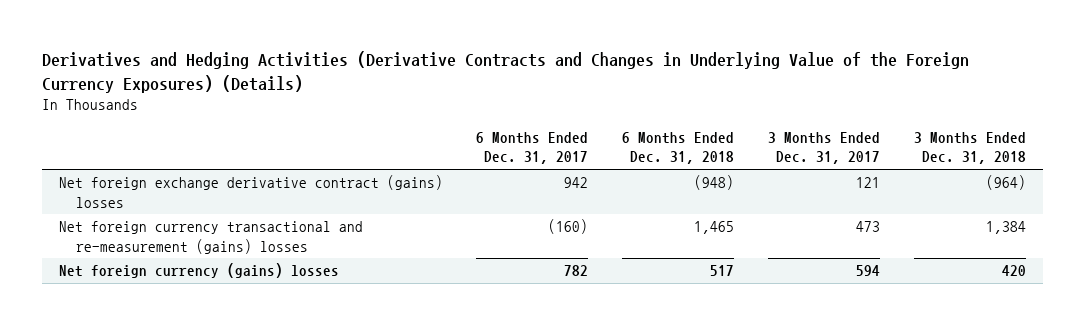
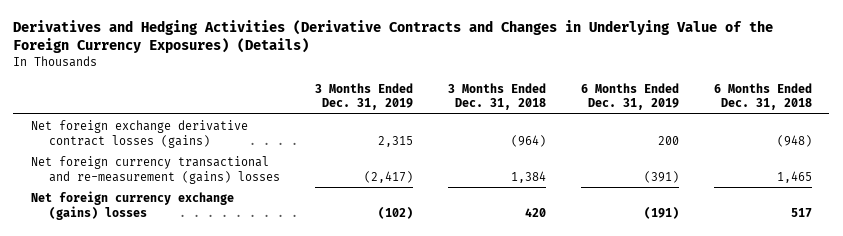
[476,131,589,165] 6 Months Ended Dec. 31, 2017 -> none
[767,131,880,165] 3 Months Ended Dec. 31, 2017 -> none
none -> [315,82,414,111] 3 Months Ended Dec. 31, 2019
none -> [580,82,679,111] 6 Months Ended Dec. 31, 2019
[58,175,443,208] Net foreign exchange derivative contract (gains) losses -> [30,119,248,148] Net foreign exchange derivative contract losses (gains)
[58,263,339,279] Net foreign currency (gains) losses -> [30,190,234,220] Net foreign currency exchange (gains) losses

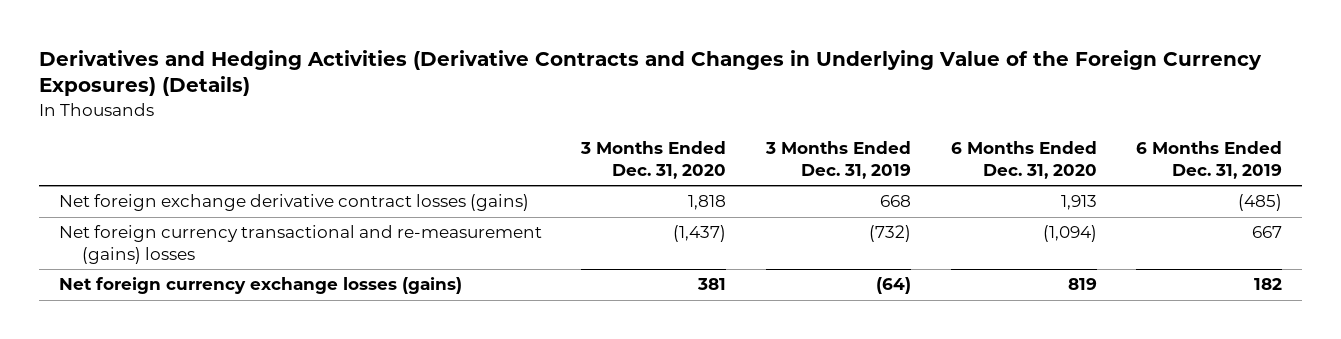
[448,82,547,111] 3 Months Ended Dec. 31, 2018 -> none
[713,82,812,111] 6 Months Ended Dec. 31, 2018 -> none
none -> [580,141,727,179] 3 Months Ended Dec. 31, 2020
none -> [950,141,1097,179] 6 Months Ended Dec. 31, 2020
[378,135,414,147] 2,315 -> [879,195,911,208] 668
[657,135,679,145] 200 -> [1238,194,1283,212] (485)
[364,170,414,183] (2,417) -> [868,225,911,243] (732)
[643,170,679,183] (391) -> [1252,226,1283,239] 667
[30,190,234,220] Net foreign currency exchange (gains) losses -> [58,277,462,295] Net foreign currency exchange losses (gains)
[378,205,414,219] (102) -> [875,277,911,295] (64)
[643,205,679,219] (191) -> [1254,278,1283,291] 182

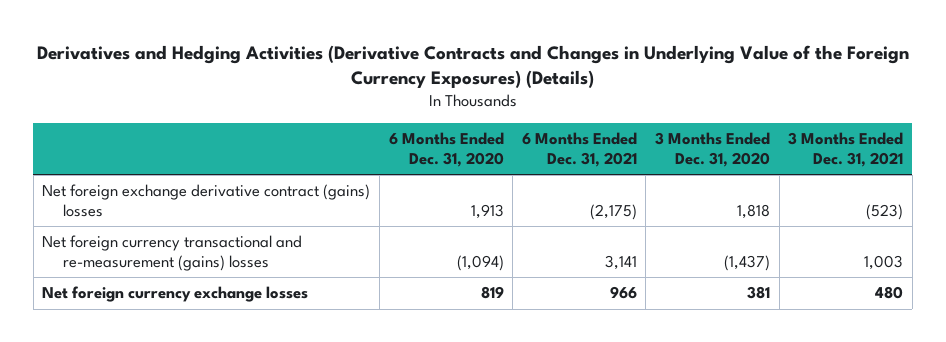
[764,141,911,179] 3 Months Ended Dec. 31, 2019 -> none
[1136,141,1283,179] 6 Months Ended Dec. 31, 2019 -> none
none -> [521,131,637,167] 6 Months Ended Dec. 31, 2021
none -> [788,131,904,167] 3 Months Ended Dec. 31, 2021
[58,194,529,212] Net foreign exchange derivative contract losses (gains) -> [42,184,371,217] Net foreign exchange derivative contract (gains) losses
[58,277,462,295] Net foreign currency exchange losses (gains) -> [42,286,309,303] Net foreign currency exchange losses

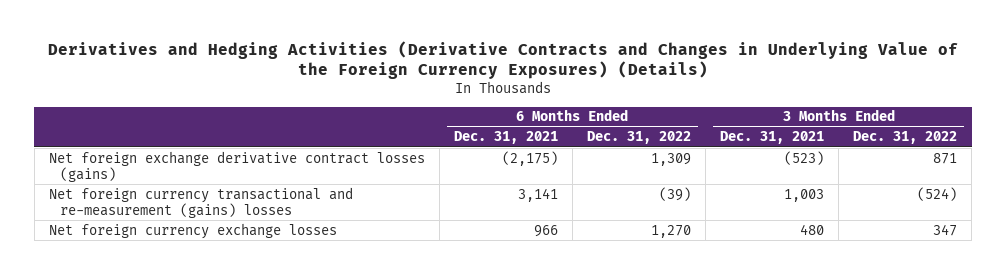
[388,131,504,167] 6 Months Ended Dec. 31, 2020 -> none
[654,131,770,167] 3 Months Ended Dec. 31, 2020 -> none
none -> [586,131,691,145] Dec. 31, 2022
none -> [853,131,958,145] Dec. 31, 2022
[42,184,371,217] Net foreign exchange derivative contract (gains) losses -> [48,150,425,183] Net foreign exchange derivative contract losses (gains)

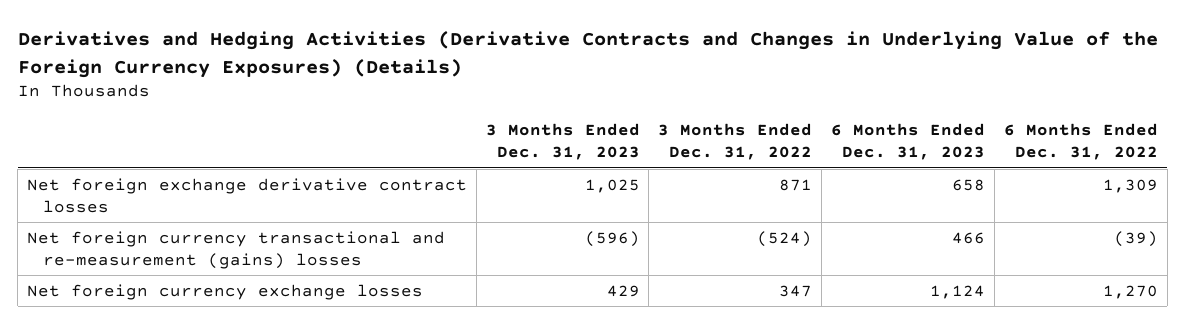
[453,131,558,145] Dec. 31, 2021 -> none
[719,131,824,145] Dec. 31, 2021 -> none
none -> [485,122,640,161] 3 Months Ended Dec. 31, 2023
none -> [831,122,986,161] 6 Months Ended Dec. 31, 2023
[48,150,425,183] Net foreign exchange derivative contract losses (gains) -> [26,177,467,214] Net foreign exchange derivative contract losses

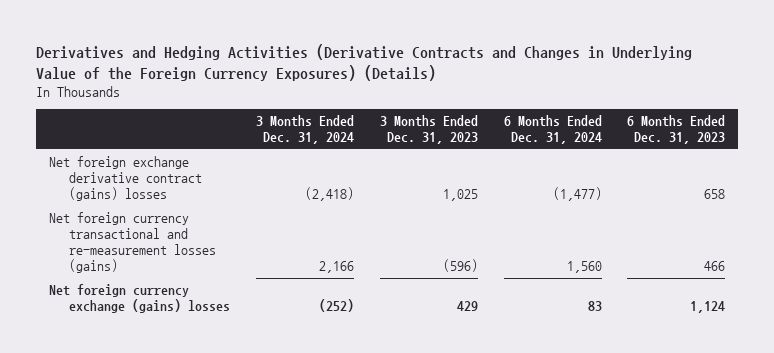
[658,122,813,161] 3 Months Ended Dec. 31, 2022 -> none
[1003,122,1158,161] 6 Months Ended Dec. 31, 2022 -> none
none -> [255,115,354,145] 3 Months Ended Dec. 31, 2024
none -> [503,115,602,145] 6 Months Ended Dec. 31, 2024
[26,177,467,214] Net foreign exchange derivative contract losses -> [48,155,202,202] Net foreign exchange derivative contract (gains) losses
[26,230,445,270] Net foreign currency transactional and re-measurement (gains) losses -> [48,211,216,274] Net foreign currency transactional and re-measurement losses (gains)
[26,283,423,300] Net foreign currency exchange losses -> [48,283,230,314] Net foreign currency exchange (gains) losses

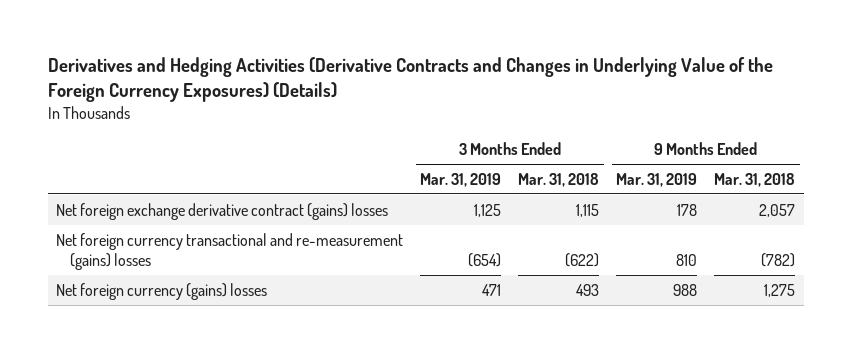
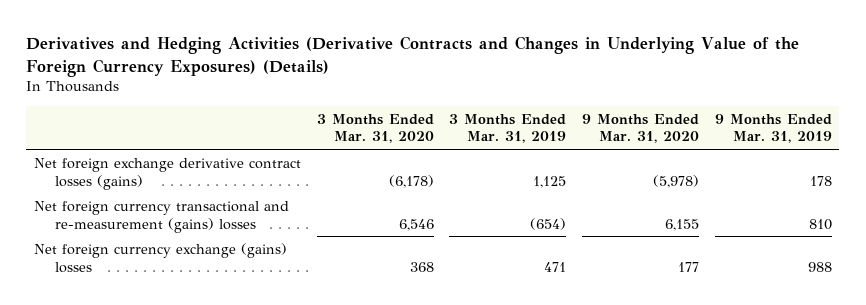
[518,172,600,187] Mar. 31, 2018 -> none
[714,172,796,187] Mar. 31, 2018 -> none
none -> [316,113,434,144] 3 Months Ended Mar. 31, 2020
none -> [581,113,699,144] 9 Months Ended Mar. 31, 2020
[56,202,389,220] Net foreign exchange derivative contract (gains) losses -> [34,157,302,190] Net foreign exchange derivative contract losses (gains)
[56,282,268,300] Net foreign currency (gains) losses -> [34,242,288,273] Net foreign currency exchange (gains) losses

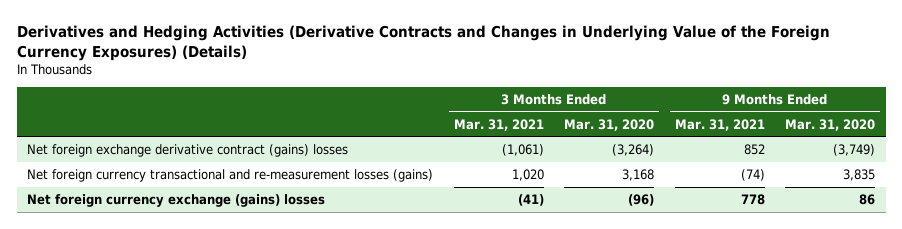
[449,113,567,144] 3 Months Ended Mar. 31, 2019 -> none
[714,113,832,144] 9 Months Ended Mar. 31, 2019 -> none
none -> [453,118,544,131] Mar. 31, 2021
none -> [674,118,765,131] Mar. 31, 2021
[34,157,302,190] Net foreign exchange derivative contract losses (gains) -> [27,144,349,158] Net foreign exchange derivative contract (gains) losses
[388,174,434,188] (6,178) -> [612,144,655,157] (3,264)
[652,174,699,188] (5,978) -> [833,144,876,157] (3,749)
[34,200,290,233] Net foreign currency transactional and re-measurement (gains) losses -> [27,169,434,183] Net foreign currency transactional and re-measurement losses (gains)
[398,218,434,231] 6,546 -> [622,169,655,182] 3,168
[664,218,699,231] 6,155 -> [843,169,876,182] 3,835
[409,261,434,272] 368 -> [628,194,655,207] (96)
[677,261,699,272] 177 -> [859,194,876,206] 86

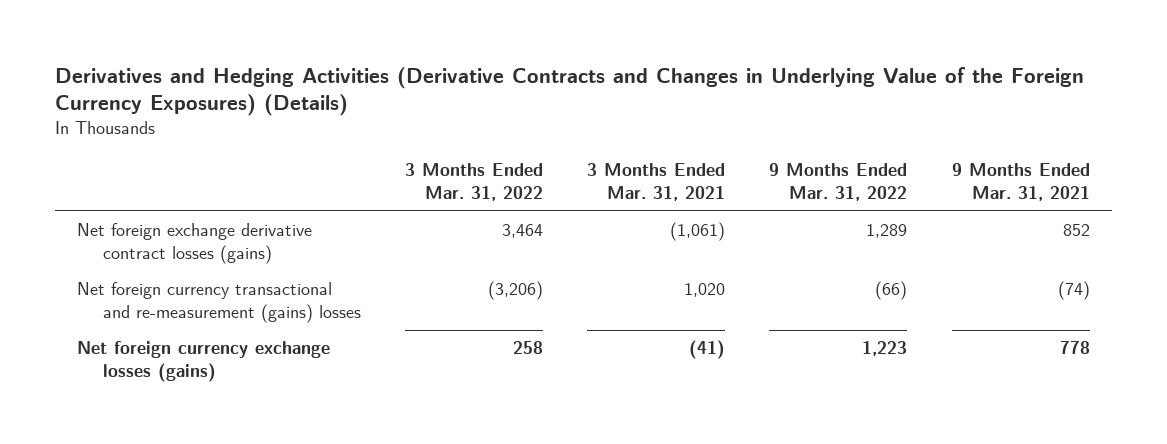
[564,118,655,131] Mar. 31, 2020 -> none
[785,118,876,131] Mar. 31, 2020 -> none
none -> [405,163,544,201] 3 Months Ended Mar. 31, 2022
none -> [769,163,908,201] 9 Months Ended Mar. 31, 2022
[27,144,349,158] Net foreign exchange derivative contract (gains) losses -> [77,223,313,264] Net foreign exchange derivative contract losses (gains)
[27,169,434,183] Net foreign currency transactional and re-measurement losses (gains) -> [77,282,361,323] Net foreign currency transactional and re-measurement (gains) losses
[27,194,326,208] Net foreign currency exchange (gains) losses -> [77,341,331,382] Net foreign currency exchange losses (gains)

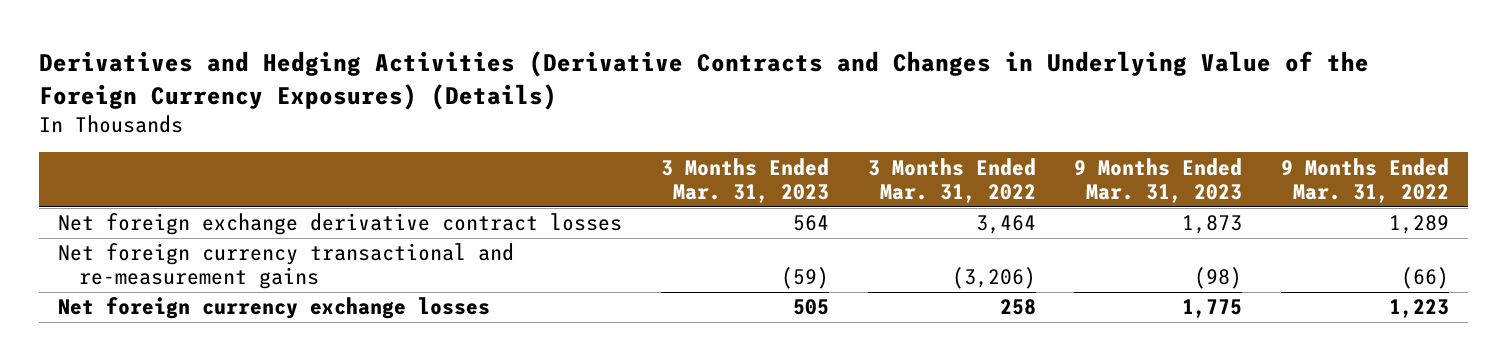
[587,163,726,201] 3 Months Ended Mar. 31, 2021 -> none
[951,163,1090,201] 9 Months Ended Mar. 31, 2021 -> none
none -> [661,157,830,203] 3 Months Ended Mar. 31, 2023
none -> [1074,157,1243,203] 9 Months Ended Mar. 31, 2023
[77,223,313,264] Net foreign exchange derivative contract losses (gains) -> [58,213,623,236] Net foreign exchange derivative contract losses
[77,282,361,323] Net foreign currency transactional and re-measurement (gains) losses -> [58,243,515,290] Net foreign currency transactional and re-measurement gains
[77,341,331,382] Net foreign currency exchange losses (gains) -> [58,297,491,320] Net foreign currency exchange losses

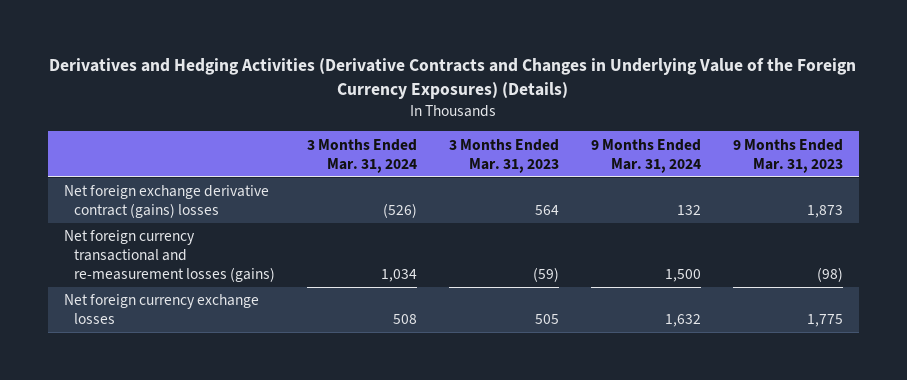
[867,157,1036,203] 3 Months Ended Mar. 31, 2022 -> none
[1280,157,1449,203] 9 Months Ended Mar. 31, 2022 -> none
none -> [307,138,418,173] 3 Months Ended Mar. 31, 2024
none -> [591,138,702,173] 9 Months Ended Mar. 31, 2024
[58,213,623,236] Net foreign exchange derivative contract losses -> [63,185,269,219] Net foreign exchange derivative contract (gains) losses
[58,243,515,290] Net foreign currency transactional and re-measurement gains -> [63,230,276,283] Net foreign currency transactional and re-measurement losses (gains)

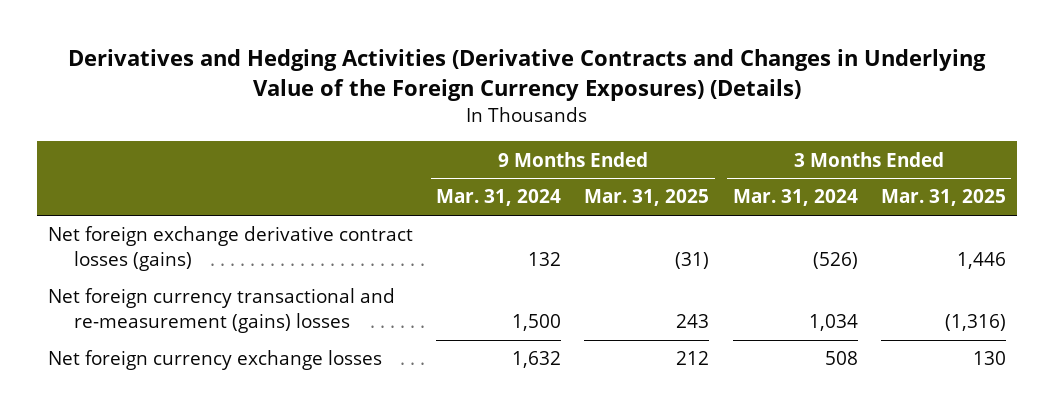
[449,138,560,173] 3 Months Ended Mar. 31, 2023 -> none
[733,138,844,173] 9 Months Ended Mar. 31, 2023 -> none
none -> [584,189,710,207] Mar. 31, 2025
none -> [880,189,1006,207] Mar. 31, 2025
[63,185,269,219] Net foreign exchange derivative contract (gains) losses -> [48,226,414,271] Net foreign exchange derivative contract losses (gains)
[63,230,276,283] Net foreign currency transactional and re-measurement losses (gains) -> [48,288,396,333] Net foreign currency transactional and re-measurement (gains) losses

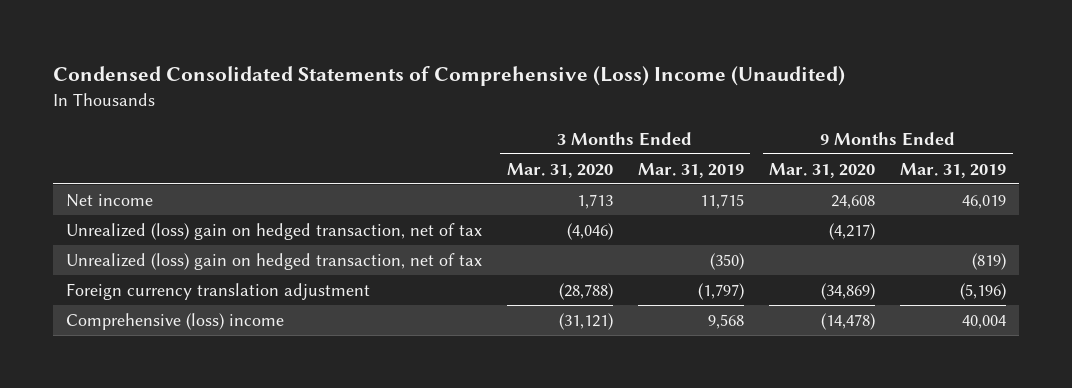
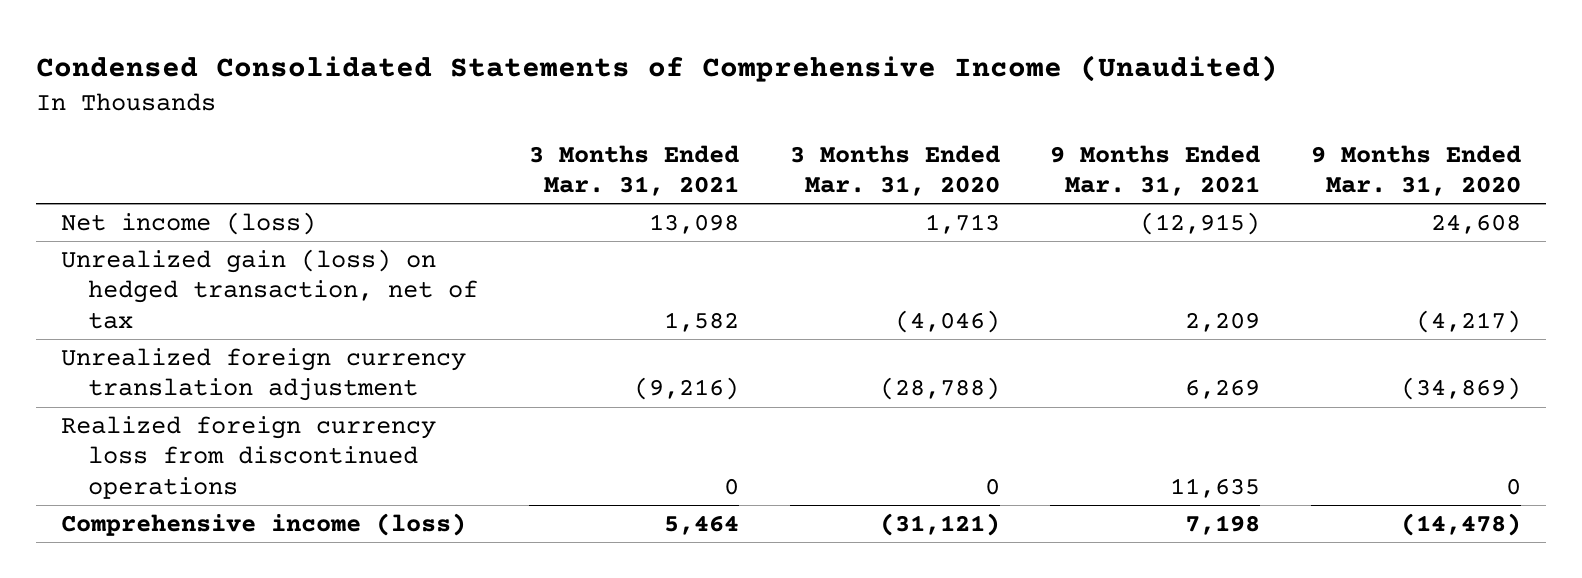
[52,66,845,87] Condensed Consolidated Statements of Comprehensive (Loss) Income (Unaudited) -> [36,54,1279,82] Condensed Consolidated Statements of Comprehensive Income (Unaudited)
[638,162,745,178] Mar. 31, 2019 -> none
[900,162,1007,178] Mar. 31, 2019 -> none
none -> [529,144,740,197] 3 Months Ended Mar. 31, 2021
none -> [1050,144,1261,197] 9 Months Ended Mar. 31, 2021
[65,252,482,270] Unrealized (loss) gain on hedged transaction, net of tax -> none
[65,193,153,207] Net income -> [61,211,317,235] Net income (loss)
[65,222,482,240] Unrealized (loss) gain on hedged transaction, net of tax -> [61,248,479,330] Unrealized gain (loss) on hedged transaction, net of tax
[65,282,370,300] Foreign currency translation adjustment -> [61,347,467,402] Unrealized foreign currency translation adjustment
none -> [61,415,437,500] Realized foreign currency loss from discontinued operations
[65,312,284,330] Comprehensive (loss) income -> [61,512,467,536] Comprehensive income (loss)

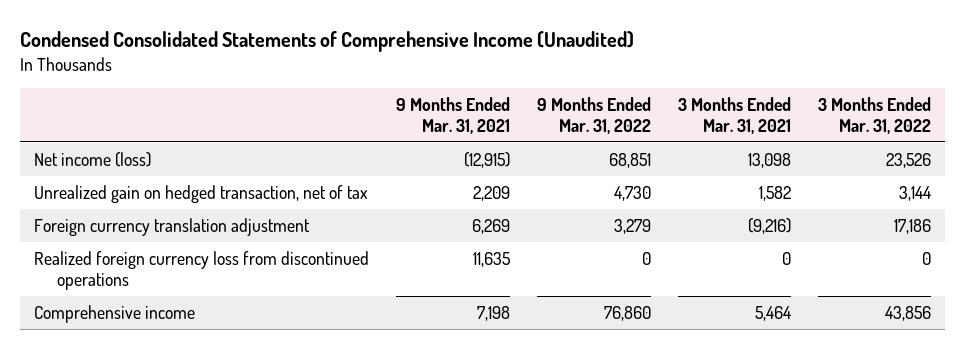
[789,144,1000,197] 3 Months Ended Mar. 31, 2020 -> none
[1310,144,1521,197] 9 Months Ended Mar. 31, 2020 -> none
none -> [536,96,651,134] 9 Months Ended Mar. 31, 2022
none -> [818,96,932,134] 3 Months Ended Mar. 31, 2022
[61,248,479,330] Unrealized gain (loss) on hedged transaction, net of tax -> [33,184,368,203] Unrealized gain on hedged transaction, net of tax
[61,347,467,402] Unrealized foreign currency translation adjustment -> [33,217,310,236] Foreign currency translation adjustment
[61,512,467,536] Comprehensive income (loss) -> [33,304,195,323] Comprehensive income

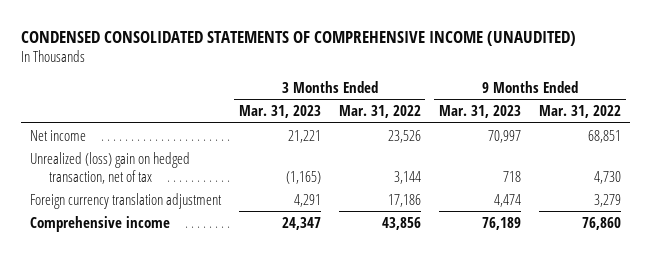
[20,31,635,53] Condensed Consolidated Statements of Comprehensive Income (Unaudited) -> [20,30,576,46] CONDENSED CONSOLIDATED STATEMENTS OF COMPREHENSIVE INCOME (UNAUDITED)
[395,96,510,134] 9 Months Ended Mar. 31, 2021 -> none
[678,96,792,134] 3 Months Ended Mar. 31, 2021 -> none
none -> [238,105,321,119] Mar. 31, 2023
none -> [438,105,521,119] Mar. 31, 2023
[33,151,151,167] Net income (loss) -> [29,129,86,141] Net income
[33,184,368,203] Unrealized gain on hedged transaction, net of tax -> [29,151,190,184] Unrealized (loss) gain on hedged transaction, net of tax
[33,250,369,290] Realized foreign currency loss from discontinued operations -> none

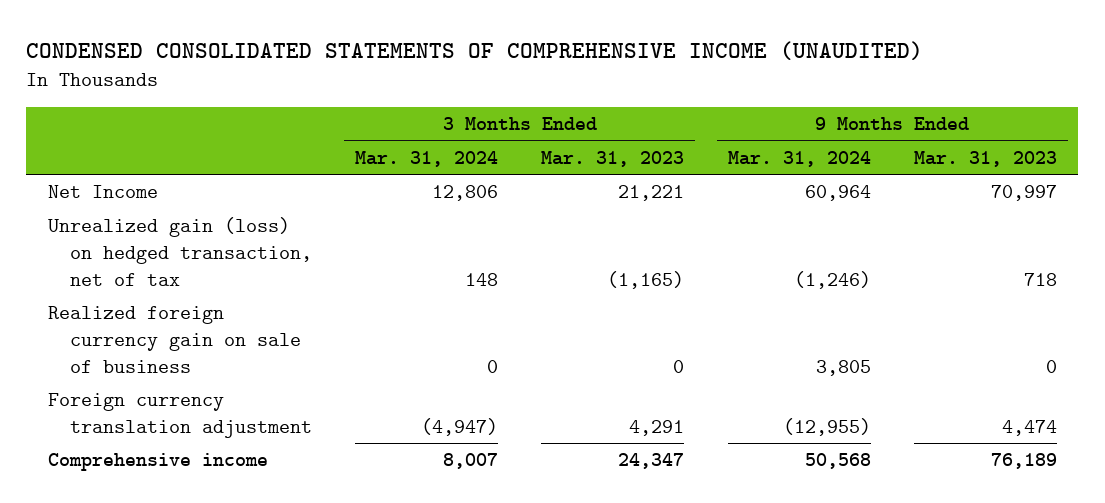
[338,105,421,119] Mar. 31, 2022 -> none
[538,105,621,119] Mar. 31, 2022 -> none
none -> [355,150,499,167] Mar. 31, 2024
none -> [727,150,871,167] Mar. 31, 2024
[29,129,86,141] Net income -> [47,185,158,199] Net Income
[29,151,190,184] Unrealized (loss) gain on hedged transaction, net of tax -> [47,217,313,286] Unrealized gain (loss) on hedged transaction, net of tax
none -> [47,306,302,373] Realized foreign currency gain on sale of business

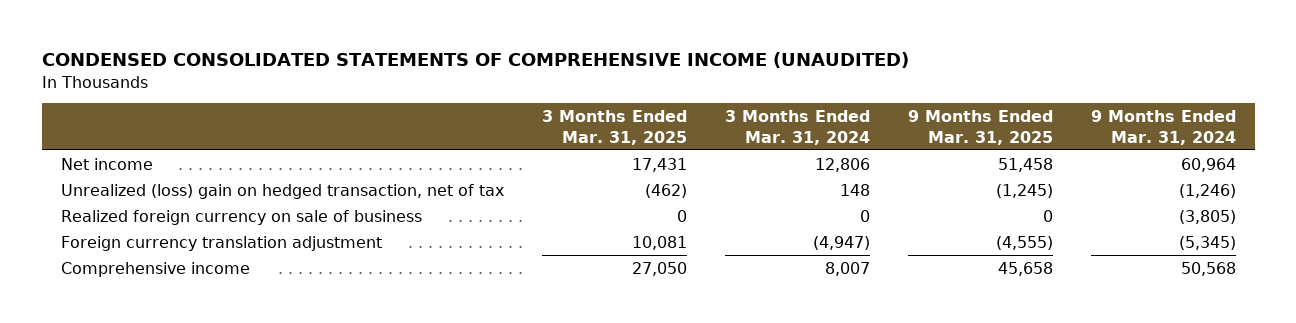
[541,150,685,167] Mar. 31, 2023 -> none
[913,150,1057,167] Mar. 31, 2023 -> none
none -> [541,110,687,145] 3 Months Ended Mar. 31, 2025
none -> [907,110,1053,145] 9 Months Ended Mar. 31, 2025
[47,185,158,199] Net Income -> [60,157,153,170] Net income
[47,217,313,286] Unrealized gain (loss) on hedged transaction, net of tax -> [60,183,504,199] Unrealized (loss) gain on hedged transaction, net of tax
[47,306,302,373] Realized foreign currency gain on sale of business -> [60,209,422,225] Realized foreign currency on sale of business
[815,359,871,376] 3,805 -> [1178,209,1236,224] (3,805)
[782,417,871,436] (12,955) -> [1178,235,1236,250] (5,345)

